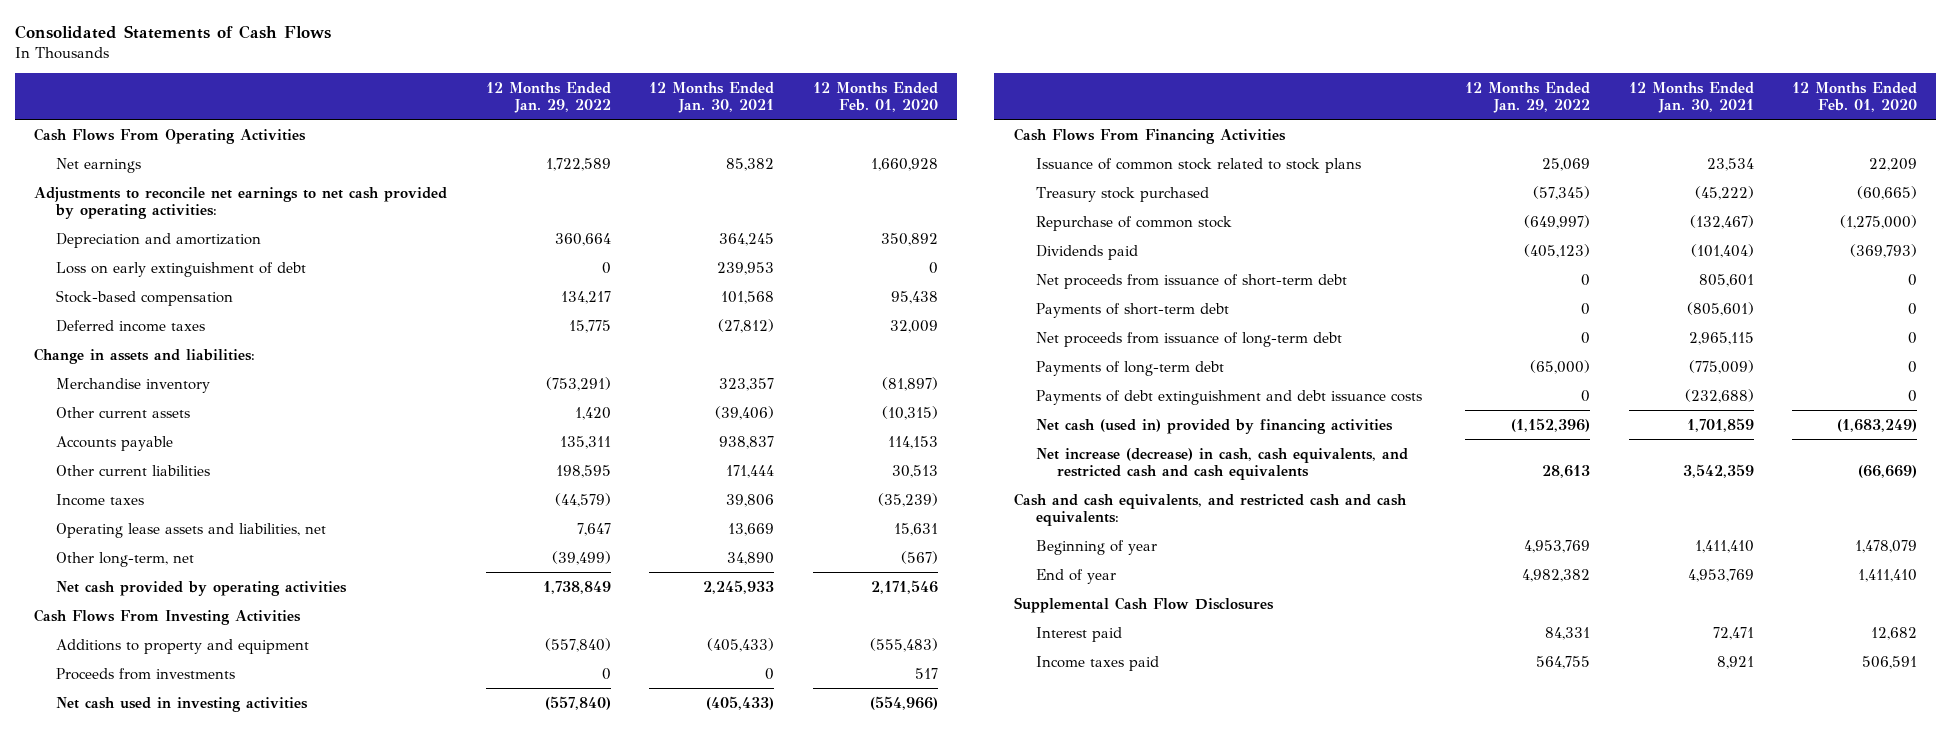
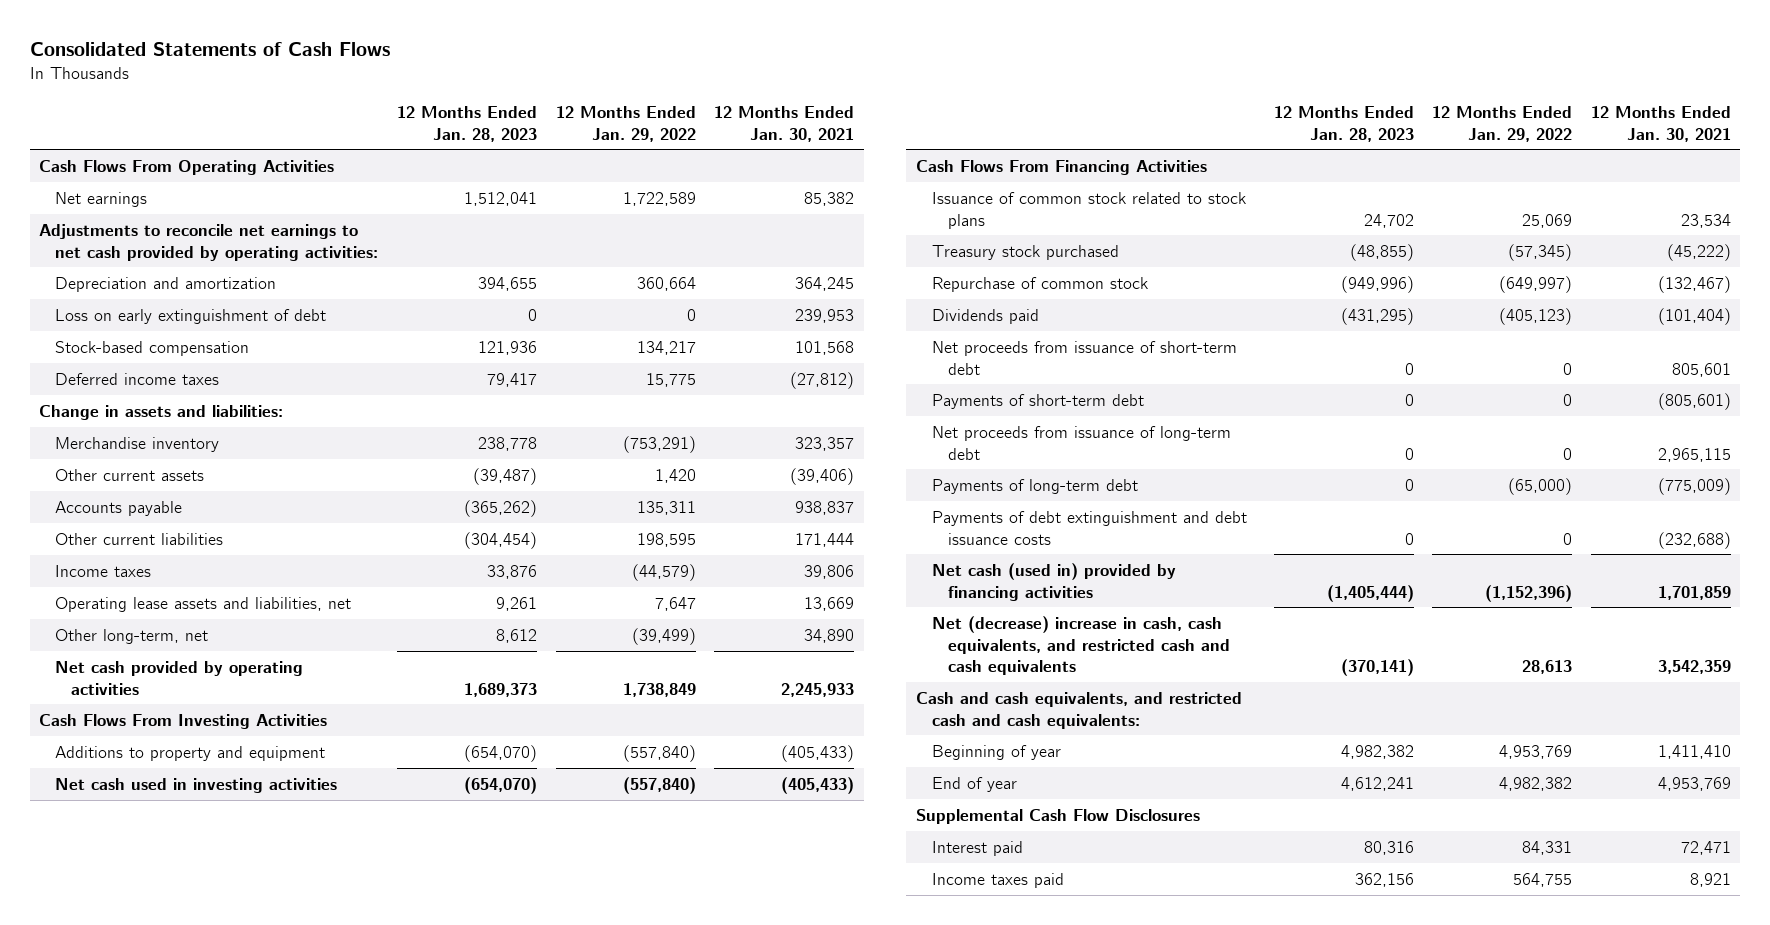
[812,81,938,112] 12 Months Ended Feb. 01, 2020 -> none
none -> [396,105,537,142] 12 Months Ended Jan. 28, 2023
[56,667,236,680] Proceeds from investments -> none
[1035,447,1408,480] Net increase (decrease) in cash, cash equivalents, and restricted cash and cash equivalents -> [931,615,1231,676] Net (decrease) increase in cash, cash equivalents, and restricted cash and cash equivalents

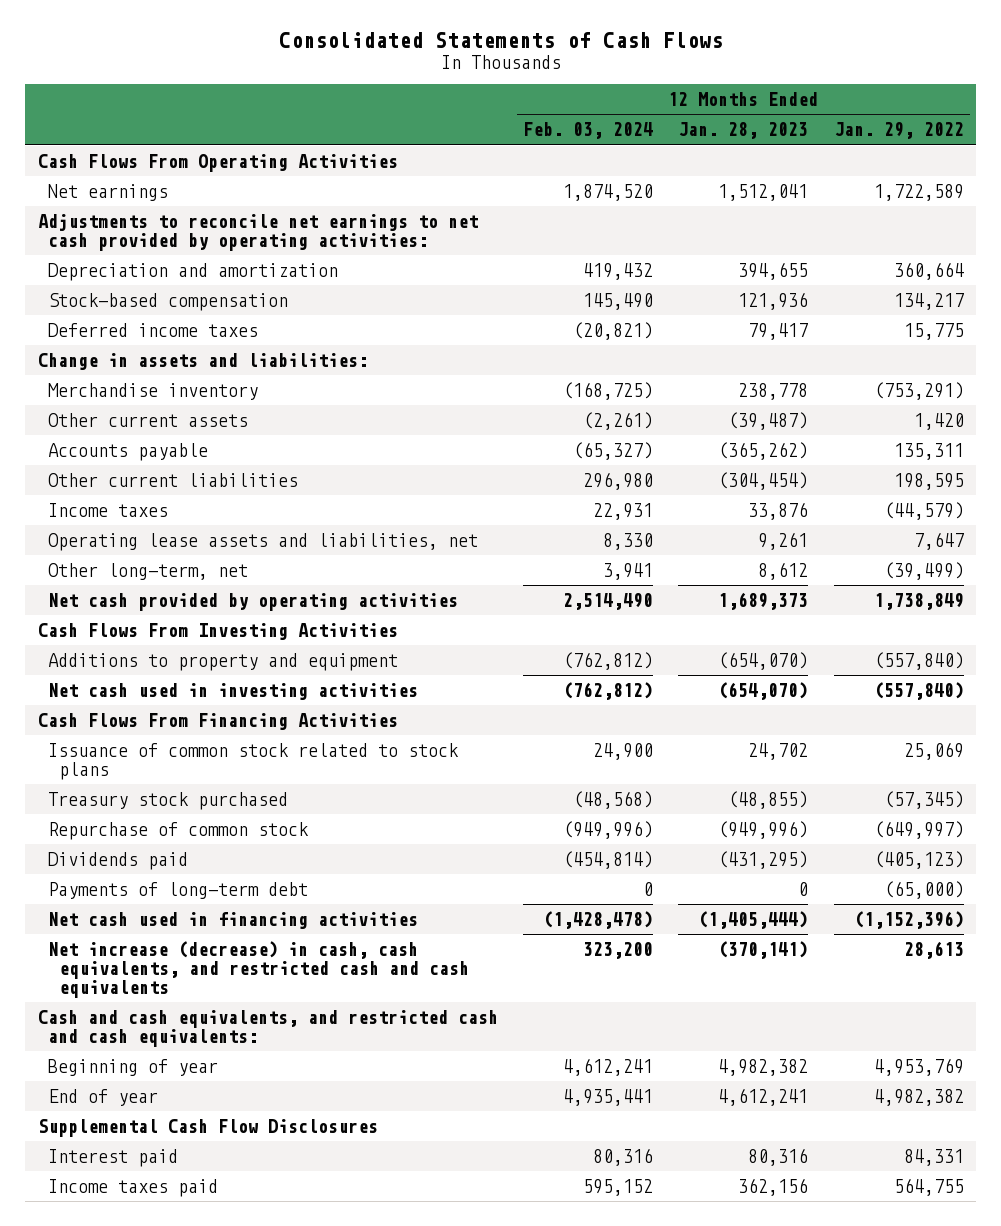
[714,105,855,142] 12 Months Ended Jan. 30, 2021 -> none
none -> [522,122,653,140] Feb. 03, 2024
[55,308,327,324] Loss on early extinguishment of debt -> none
[931,340,1237,375] Net proceeds from issuance of short-term debt -> none
[931,393,1144,409] Payments of short-term debt -> none
[931,425,1231,460] Net proceeds from issuance of long-term debt -> none
[931,510,1247,545] Payments of debt extinguishment and debt issuance costs -> none
[931,562,1176,601] Net cash (used in) provided by financing activities -> [48,912,419,930] Net cash used in financing activities
[931,615,1231,676] Net (decrease) increase in cash, cash equivalents, and restricted cash and cash equivalents -> [48,941,469,999] Net increase (decrease) in cash, cash equivalents, and restricted cash and cash equivalents

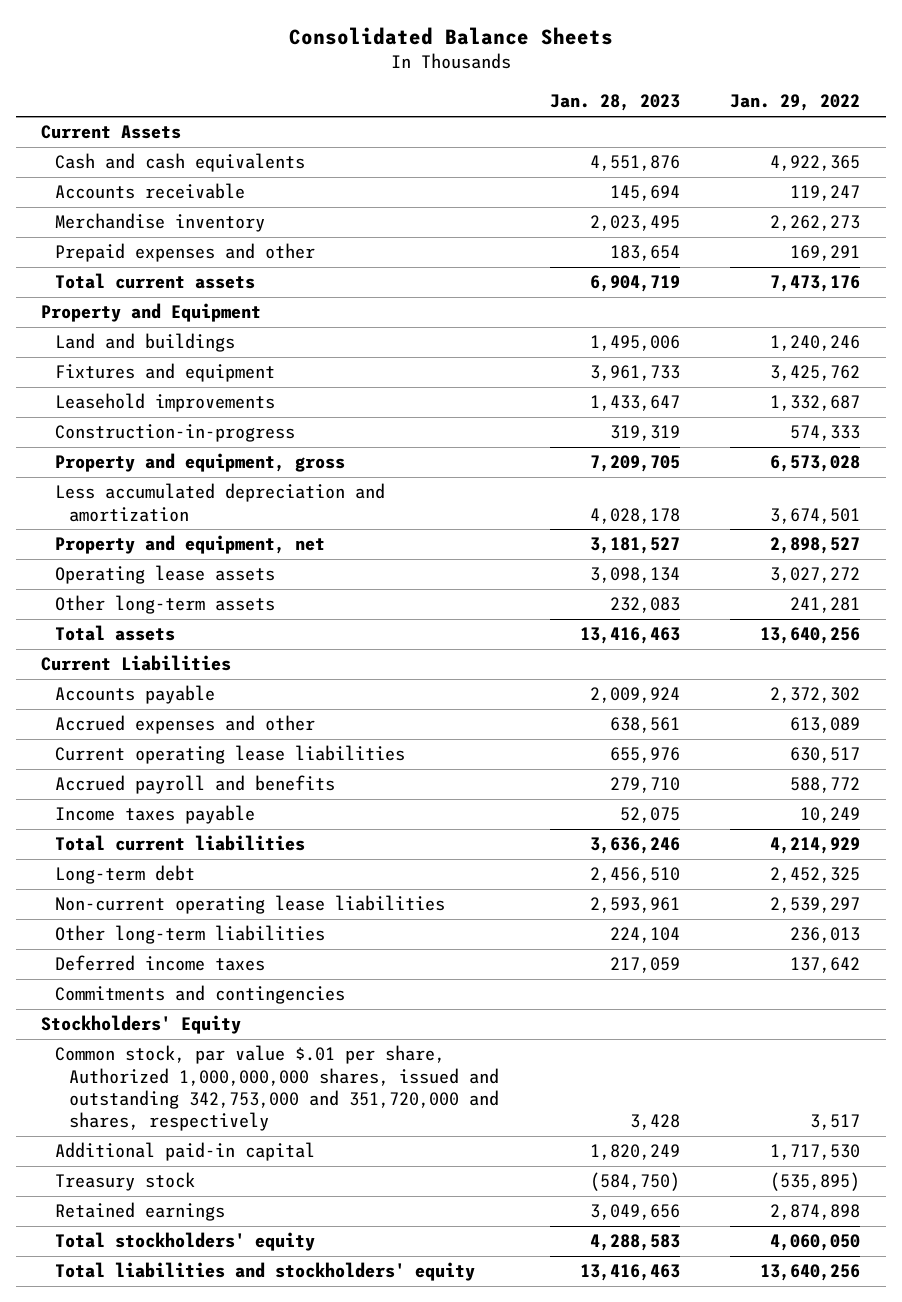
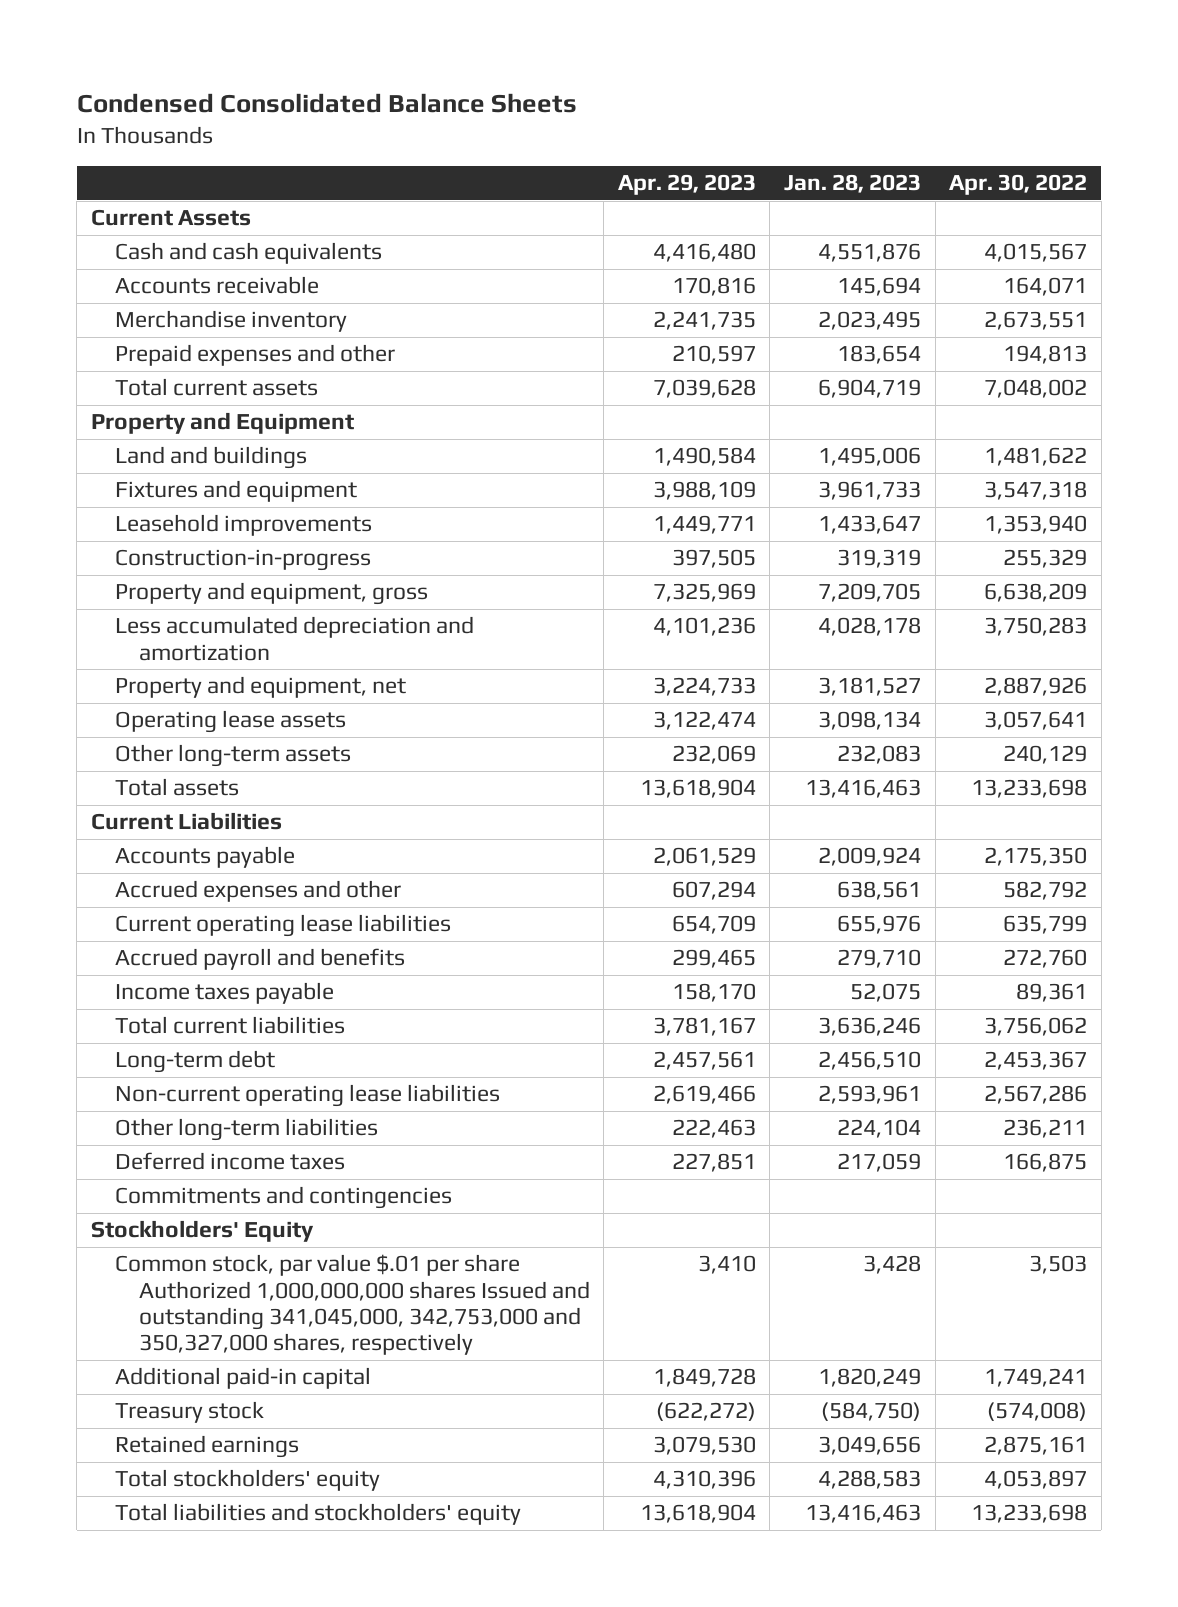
[288,26,613,45] Consolidated Balance Sheets -> [76,93,577,114] Condensed Consolidated Balance Sheets
[730,94,861,112] Jan. 29, 2022 -> none
none -> [617,174,756,196] Apr. 29, 2023
none -> [949,174,1088,196] Apr. 30, 2022
[55,1045,500,1132] Common stock, par value $.01 per share, Authorized 1,000,000,000 shares, issued and outstanding 342,753,000 and 351,720,000 and shares, respectively -> [114,1254,590,1356] Common stock, par value $.01 per share Authorized 1,000,000,000 shares Issued and outstanding 341,045,000, 342,753,000 and 350,327,000 shares, respectively

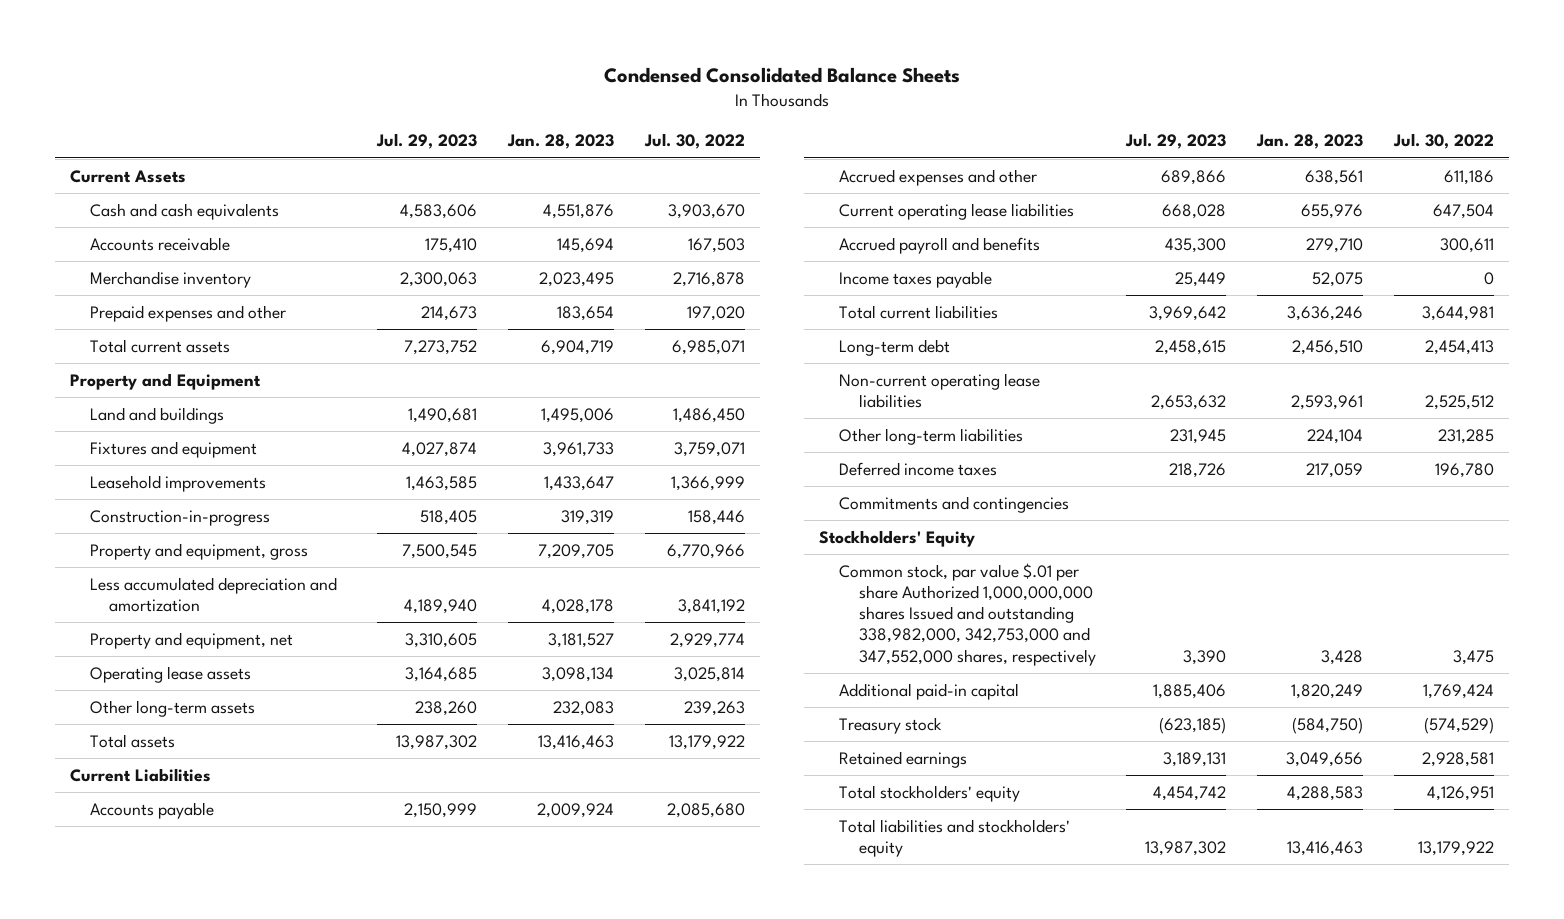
[617,174,756,196] Apr. 29, 2023 -> none
[949,174,1088,196] Apr. 30, 2022 -> none
none -> [376,133,478,150] Jul. 29, 2023
none -> [643,133,745,150] Jul. 30, 2022
[114,1254,590,1356] Common stock, par value $.01 per share Authorized 1,000,000,000 shares Issued and outstanding 341,045,000, 342,753,000 and 350,327,000 shares, respectively -> [839,562,1096,666] Common stock, par value $.01 per share Authorized 1,000,000,000 shares Issued and outstanding 338,982,000, 342,753,000 and 347,552,000 shares, respectively

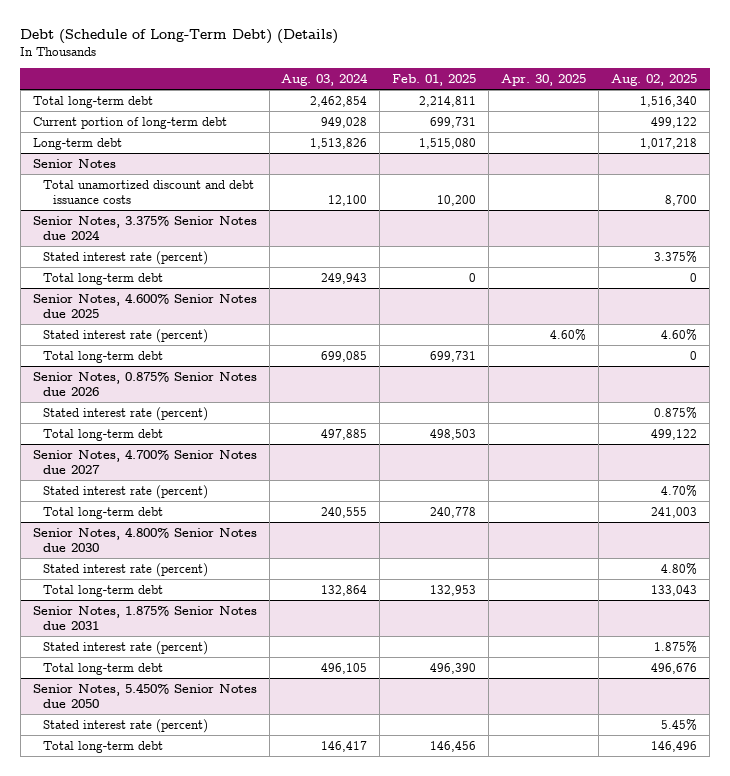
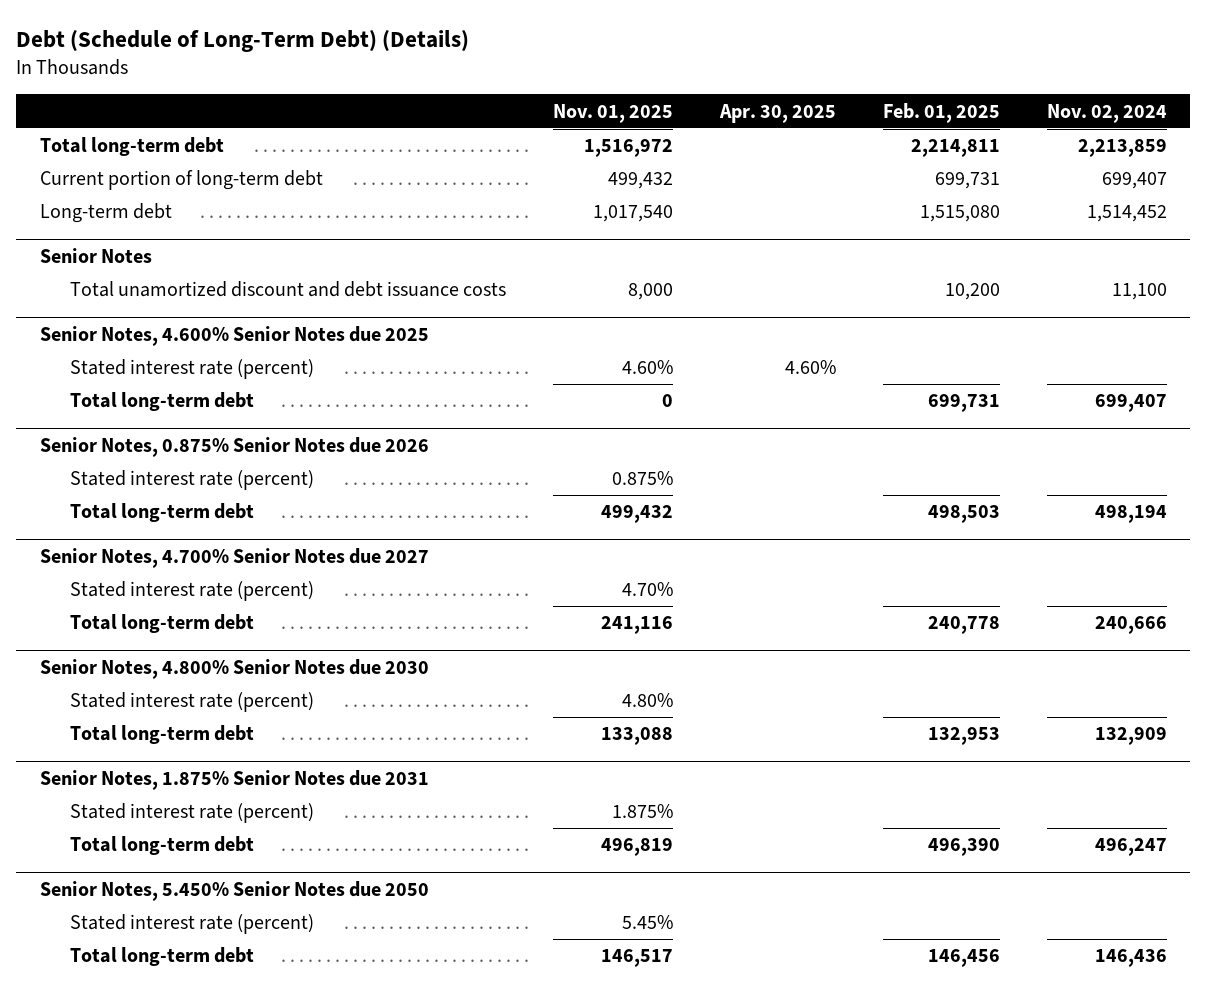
[281,73,369,87] Aug. 03, 2024 -> none
[611,74,698,87] Aug. 02, 2025 -> none
none -> [552,103,673,123] Nov. 01, 2025
none -> [1046,103,1167,123] Nov. 02, 2024
[32,215,257,240] Senior Notes, 3.375% Senior Notes due 2024 -> none
[42,250,208,265] Stated interest rate (percent) -> none
[42,272,163,285] Total long-term debt -> none

